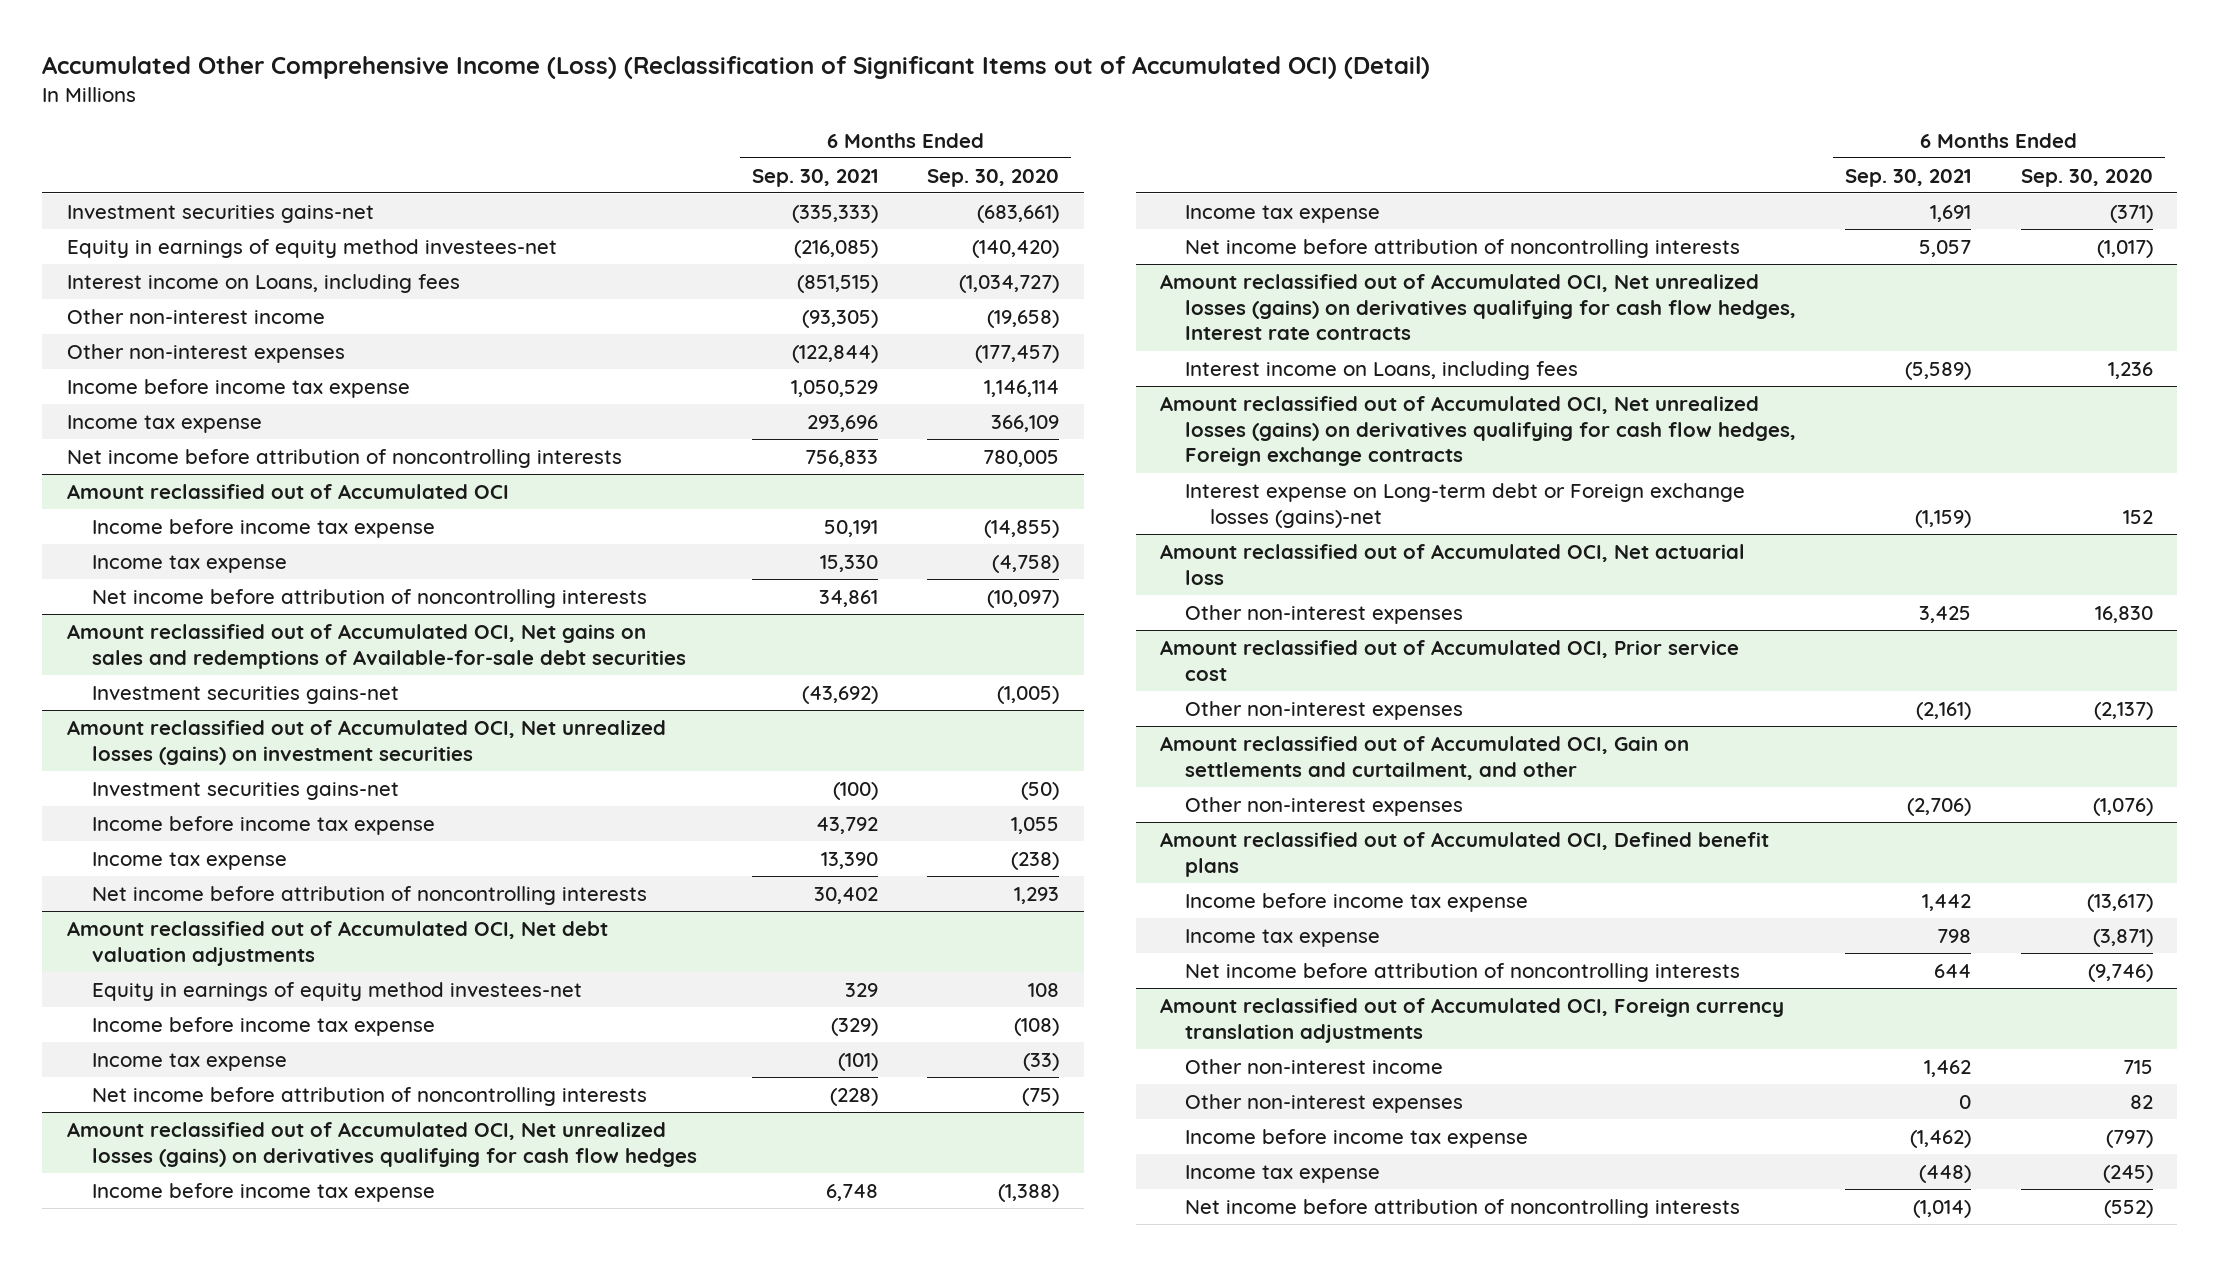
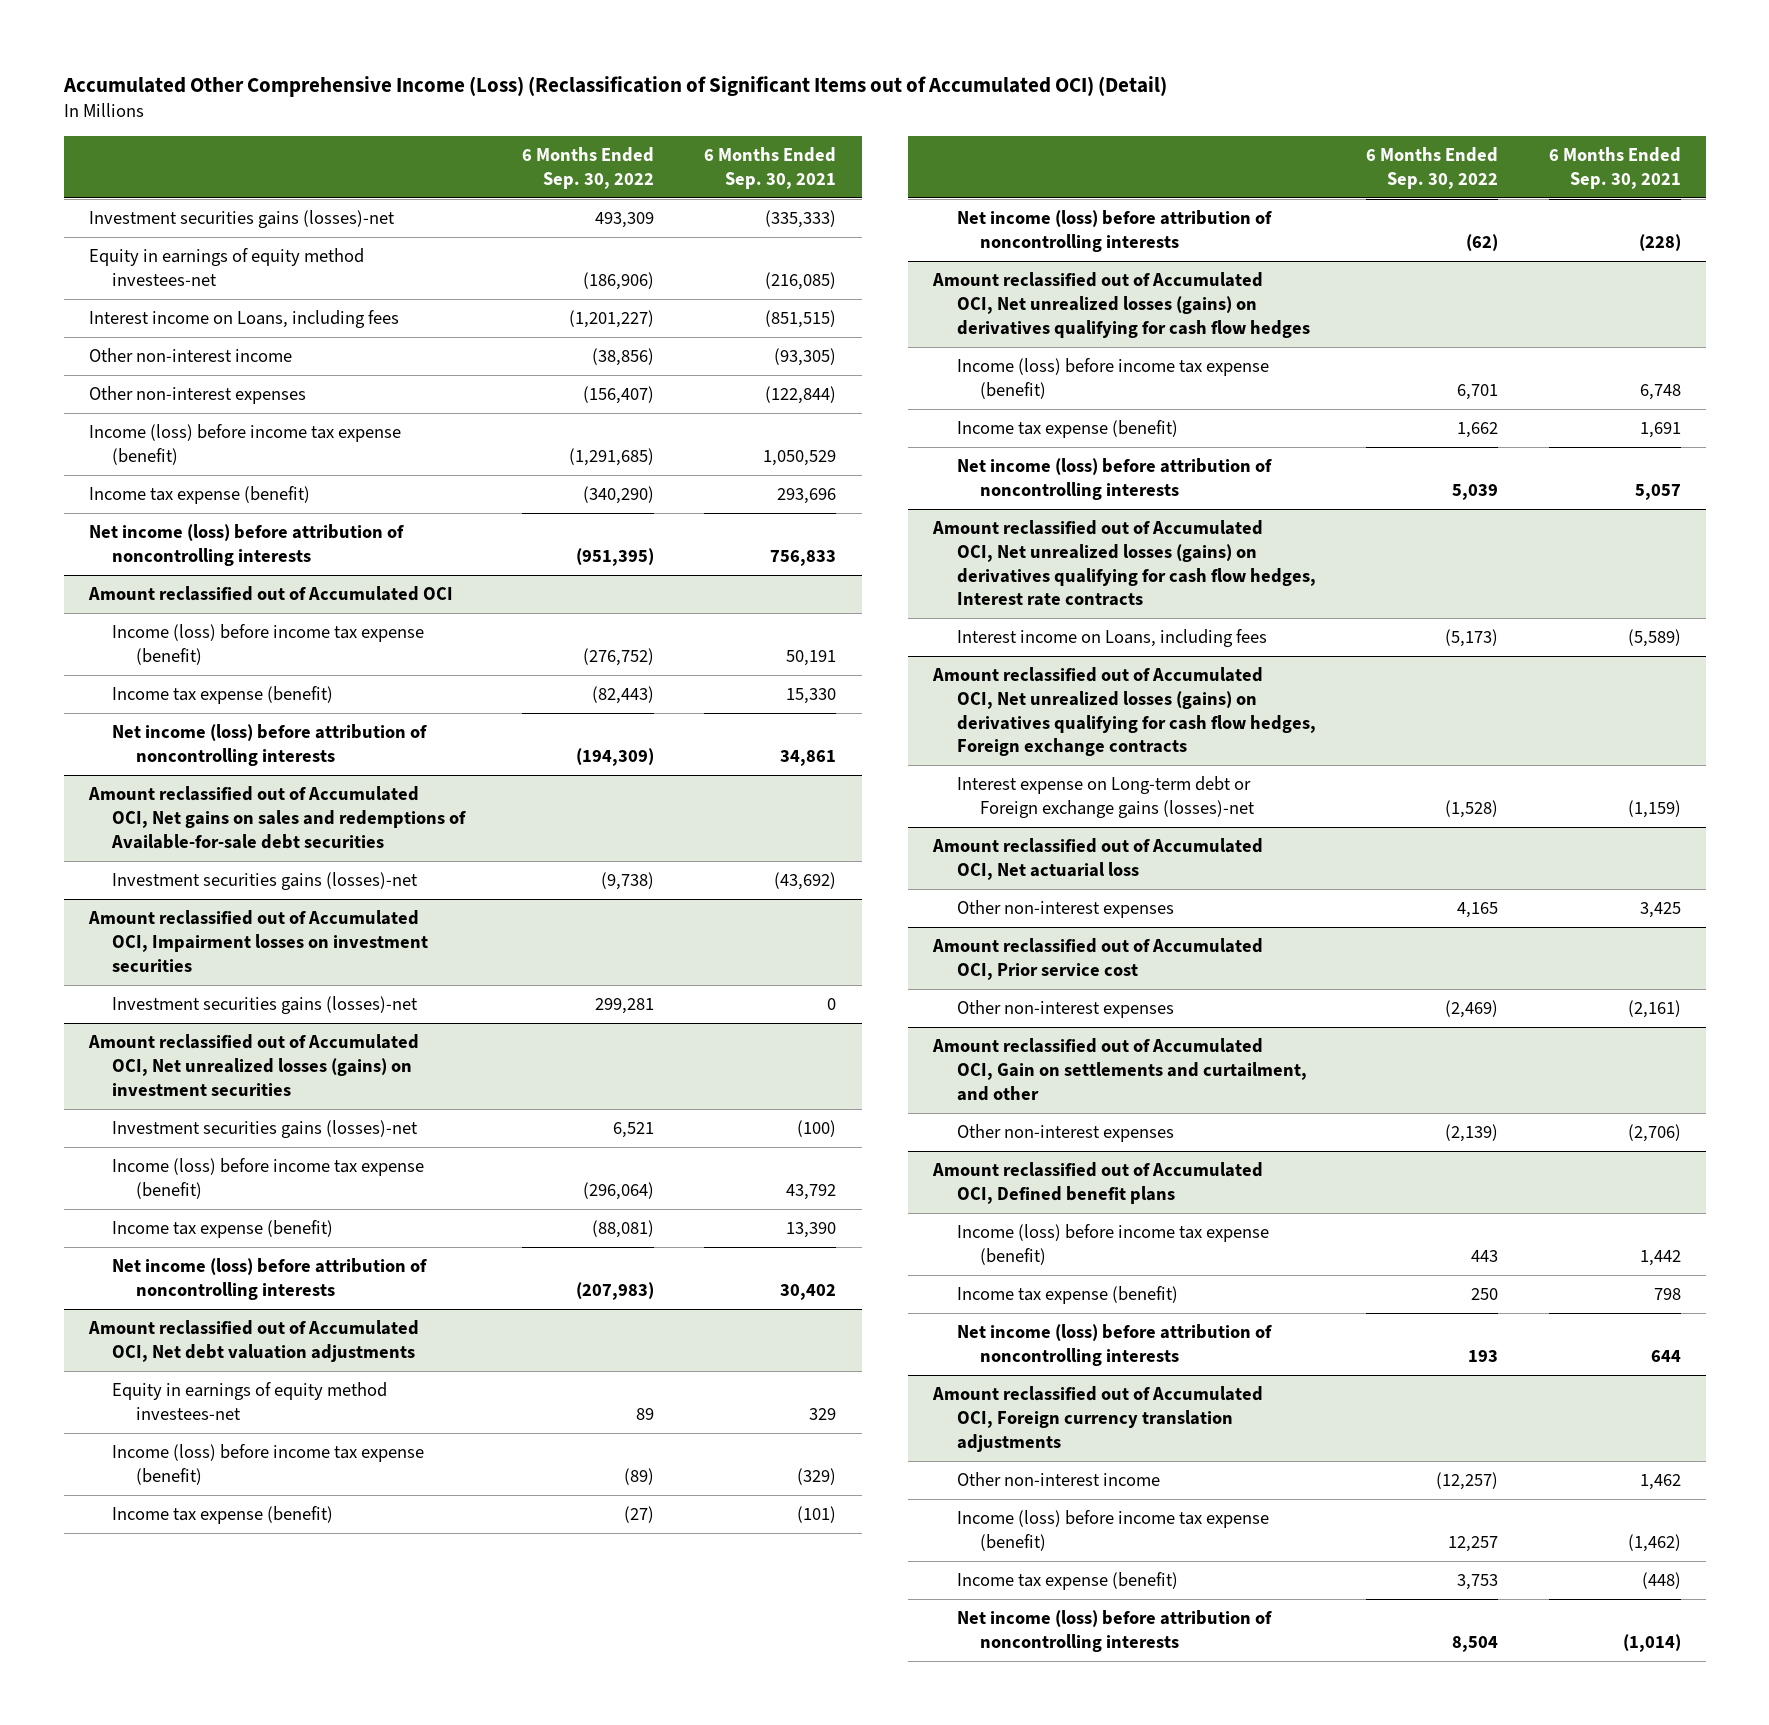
[927,168,1060,187] Sep. 30, 2020 -> none
none -> [521,146,654,189] 6 Months Ended Sep. 30, 2022
[66,204,374,223] Investment securities gains-net -> [88,210,395,229] Investment securities gains (losses)-net
[66,378,410,398] Income before income tax expense -> [88,424,401,465] Income (loss) before income tax expense (benefit)
[66,414,262,433] Income tax expense -> [88,486,310,505] Income tax expense (benefit)
[66,448,622,468] Net income before attribution of noncontrolling interests -> [88,524,404,566] Net income (loss) before attribution of noncontrolling interests
[91,518,435,538] Income before income tax expense -> [112,624,425,665] Income (loss) before income tax expense (benefit)
[91,554,287,573] Income tax expense -> [112,686,334,705] Income tax expense (benefit)
[91,588,647,608] Net income before attribution of noncontrolling interests -> [112,724,428,766] Net income (loss) before attribution of noncontrolling interests
[91,685,399,704] Investment securities gains-net -> [112,872,419,891] Investment securities gains (losses)-net
none -> [87,910,429,972] Amount reclassified out of Accumulated OCI, Impairment losses on investment securities
none -> [112,996,419,1015] Investment securities gains (losses)-net
[91,781,399,800] Investment securities gains-net -> [112,1120,419,1139] Investment securities gains (losses)-net
[91,815,435,835] Income before income tax expense -> [112,1158,425,1199] Income (loss) before income tax expense (benefit)
[91,851,287,870] Income tax expense -> [112,1220,334,1239] Income tax expense (benefit)
[91,885,647,905] Net income before attribution of noncontrolling interests -> [112,1258,428,1300] Net income (loss) before attribution of noncontrolling interests
[91,1016,435,1036] Income before income tax expense -> [112,1444,425,1485] Income (loss) before income tax expense (benefit)
[91,1052,287,1071] Income tax expense -> [112,1506,334,1525] Income tax expense (benefit)
[91,1086,647,1106] Net income before attribution of noncontrolling interests -> [956,210,1272,252] Net income (loss) before attribution of noncontrolling interests
[91,1182,435,1202] Income before income tax expense -> [956,358,1269,399] Income (loss) before income tax expense (benefit)
[1185,204,1381,223] Income tax expense -> [956,420,1178,439] Income tax expense (benefit)
[1185,238,1741,258] Net income before attribution of noncontrolling interests -> [956,458,1272,500] Net income (loss) before attribution of noncontrolling interests
[1185,482,1746,528] Interest expense on Long-term debt or Foreign exchange losses (gains)-net -> [956,776,1256,818] Interest expense on Long-term debt or Foreign exchange gains (losses)-net
[1185,892,1529,912] Income before income tax expense -> [956,1224,1269,1265] Income (loss) before income tax expense (benefit)
[1185,928,1381,947] Income tax expense -> [956,1286,1178,1305] Income tax expense (benefit)
[1185,962,1741,982] Net income before attribution of noncontrolling interests -> [956,1324,1272,1366] Net income (loss) before attribution of noncontrolling interests
[1185,1093,1464,1113] Other non-interest expenses -> none
[1185,1128,1529,1148] Income before income tax expense -> [956,1510,1269,1551] Income (loss) before income tax expense (benefit)
[1185,1164,1381,1183] Income tax expense -> [956,1572,1178,1591] Income tax expense (benefit)
[1185,1198,1741,1218] Net income before attribution of noncontrolling interests -> [956,1610,1272,1652] Net income (loss) before attribution of noncontrolling interests

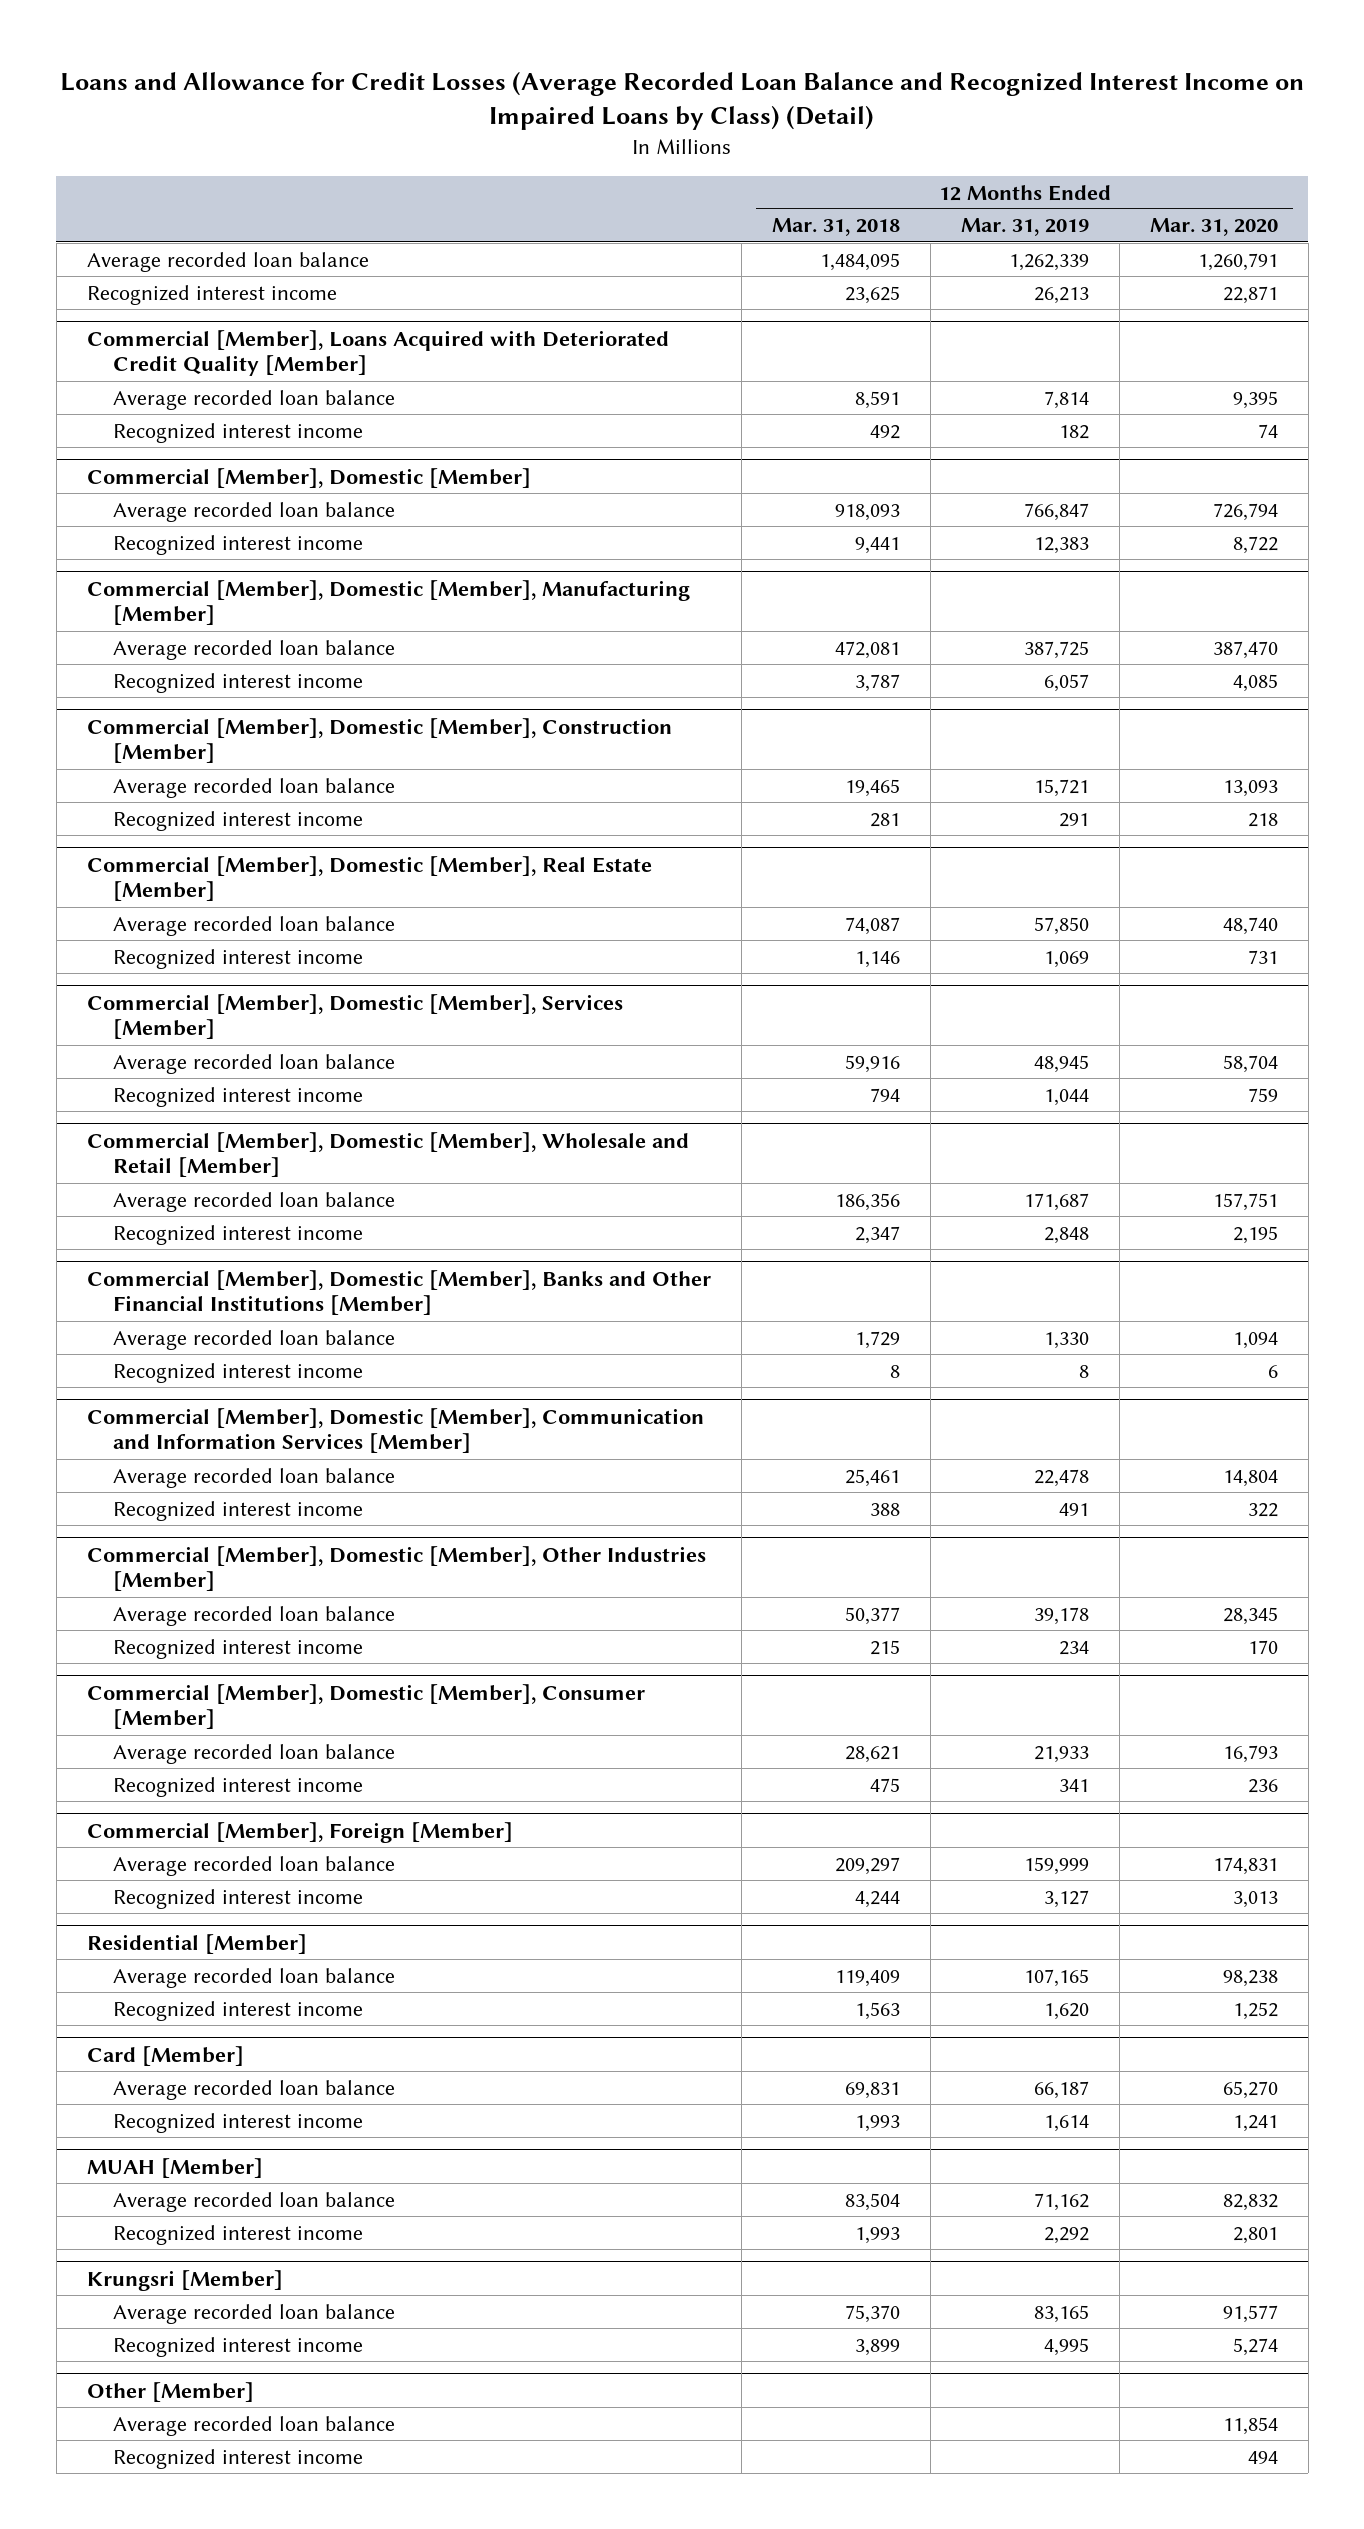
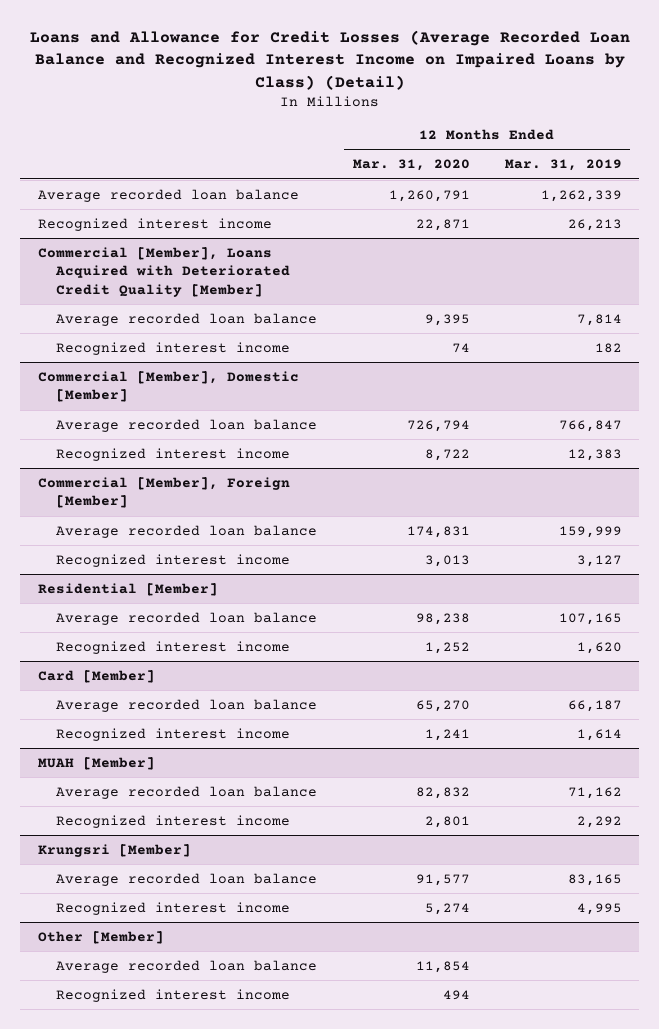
[771,218,900,237] Mar. 31, 2018 -> none
[86,579,690,626] Commercial [Member], Domestic [Member], Manufacturing [Member] -> none
[112,639,395,660] Average recorded loan balance -> none
[112,672,363,693] Recognized interest income -> none
[86,717,672,764] Commercial [Member], Domestic [Member], Construction [Member] -> none
[112,777,395,798] Average recorded loan balance -> none
[112,810,363,831] Recognized interest income -> none
[86,855,652,902] Commercial [Member], Domestic [Member], Real Estate [Member] -> none
[112,915,395,936] Average recorded loan balance -> none
[112,948,363,969] Recognized interest income -> none
[86,993,623,1040] Commercial [Member], Domestic [Member], Services [Member] -> none
[112,1053,395,1074] Average recorded loan balance -> none
[112,1086,363,1107] Recognized interest income -> none
[86,1131,689,1178] Commercial [Member], Domestic [Member], Wholesale and Retail [Member] -> none
[112,1191,395,1212] Average recorded loan balance -> none
[112,1224,363,1245] Recognized interest income -> none
[86,1269,711,1316] Commercial [Member], Domestic [Member], Banks and Other Financial Institutions [Member] -> none
[112,1329,395,1350] Average recorded loan balance -> none
[112,1362,363,1383] Recognized interest income -> none
[86,1407,704,1454] Commercial [Member], Domestic [Member], Communication and Information Services [Member] -> none
[112,1467,395,1488] Average recorded loan balance -> none
[112,1500,363,1521] Recognized interest income -> none
[86,1545,706,1592] Commercial [Member], Domestic [Member], Other Industries [Member] -> none
[112,1605,395,1626] Average recorded loan balance -> none
[112,1638,363,1659] Recognized interest income -> none
[86,1683,645,1730] Commercial [Member], Domestic [Member], Consumer [Member] -> none
[112,1743,395,1764] Average recorded loan balance -> none
[112,1776,363,1797] Recognized interest income -> none

